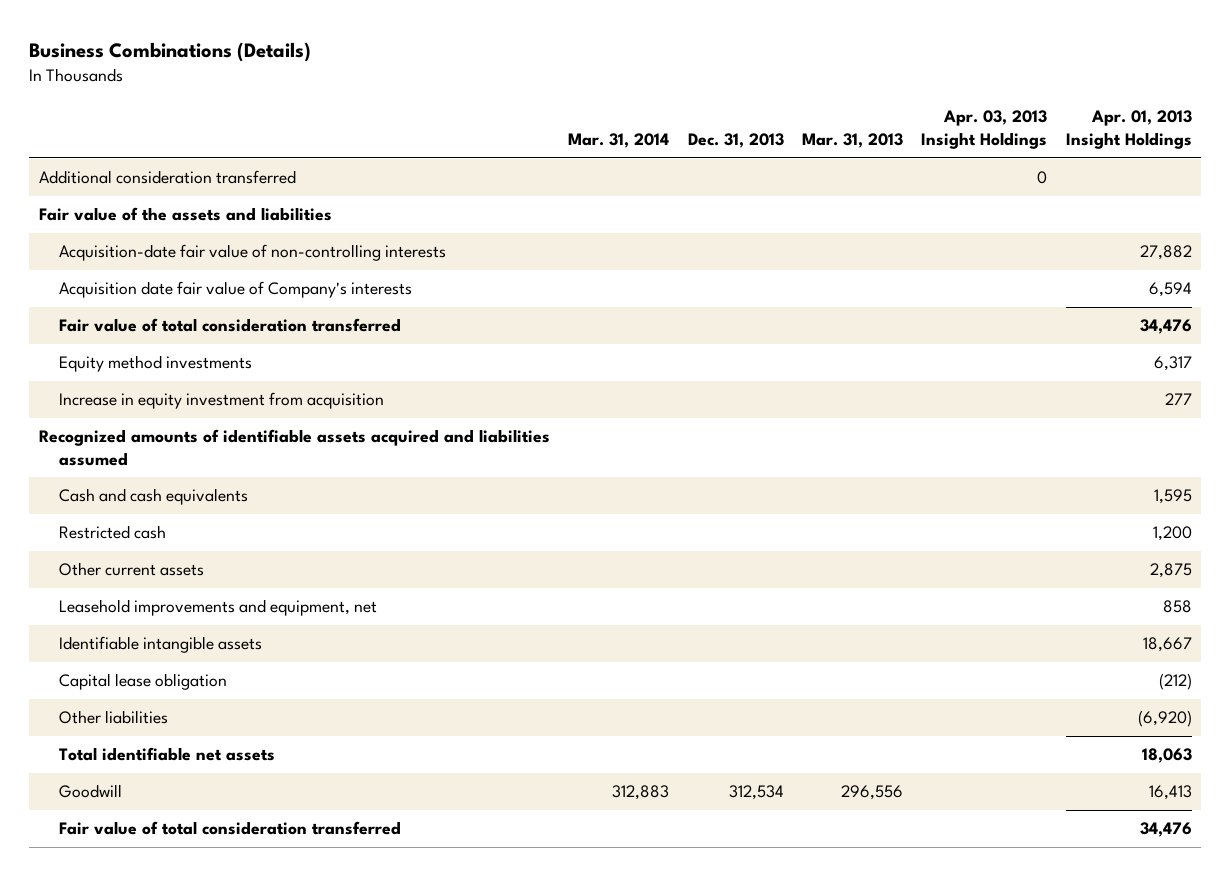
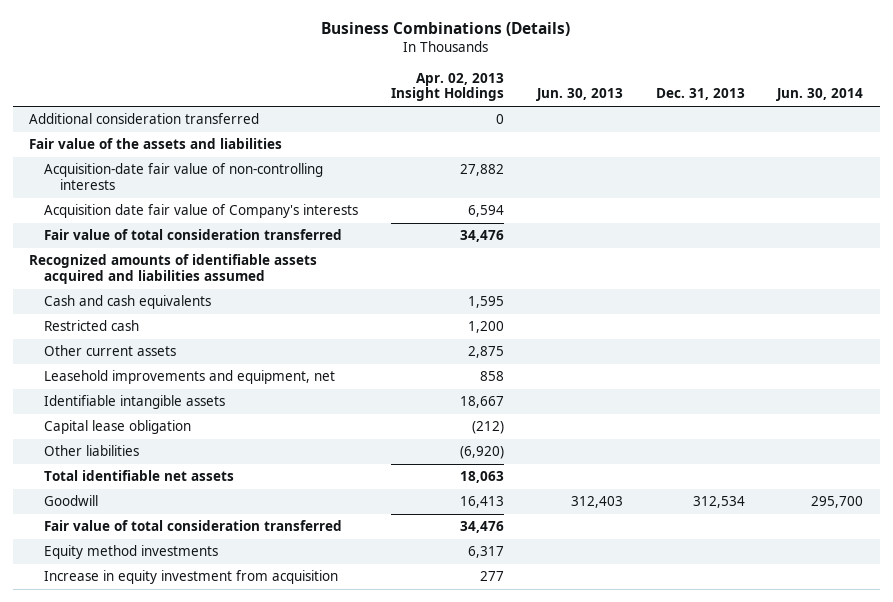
[568,133,670,149] Mar. 31, 2014 -> none
[801,133,903,149] Mar. 31, 2013 -> none
[921,110,1048,150] Apr. 03, 2013 Insight Holdings -> none
[1065,110,1192,150] Apr. 01, 2013 Insight Holdings -> none
none -> [391,72,505,102] Apr. 02, 2013 Insight Holdings
none -> [535,88,623,102] Jun. 30, 2013
none -> [776,88,864,102] Jun. 30, 2014
[58,355,252,373] Equity method investments -> [44,545,219,560] Equity method investments
[58,392,384,410] Increase in equity investment from acquisition -> [44,570,339,585] Increase in equity investment from acquisition

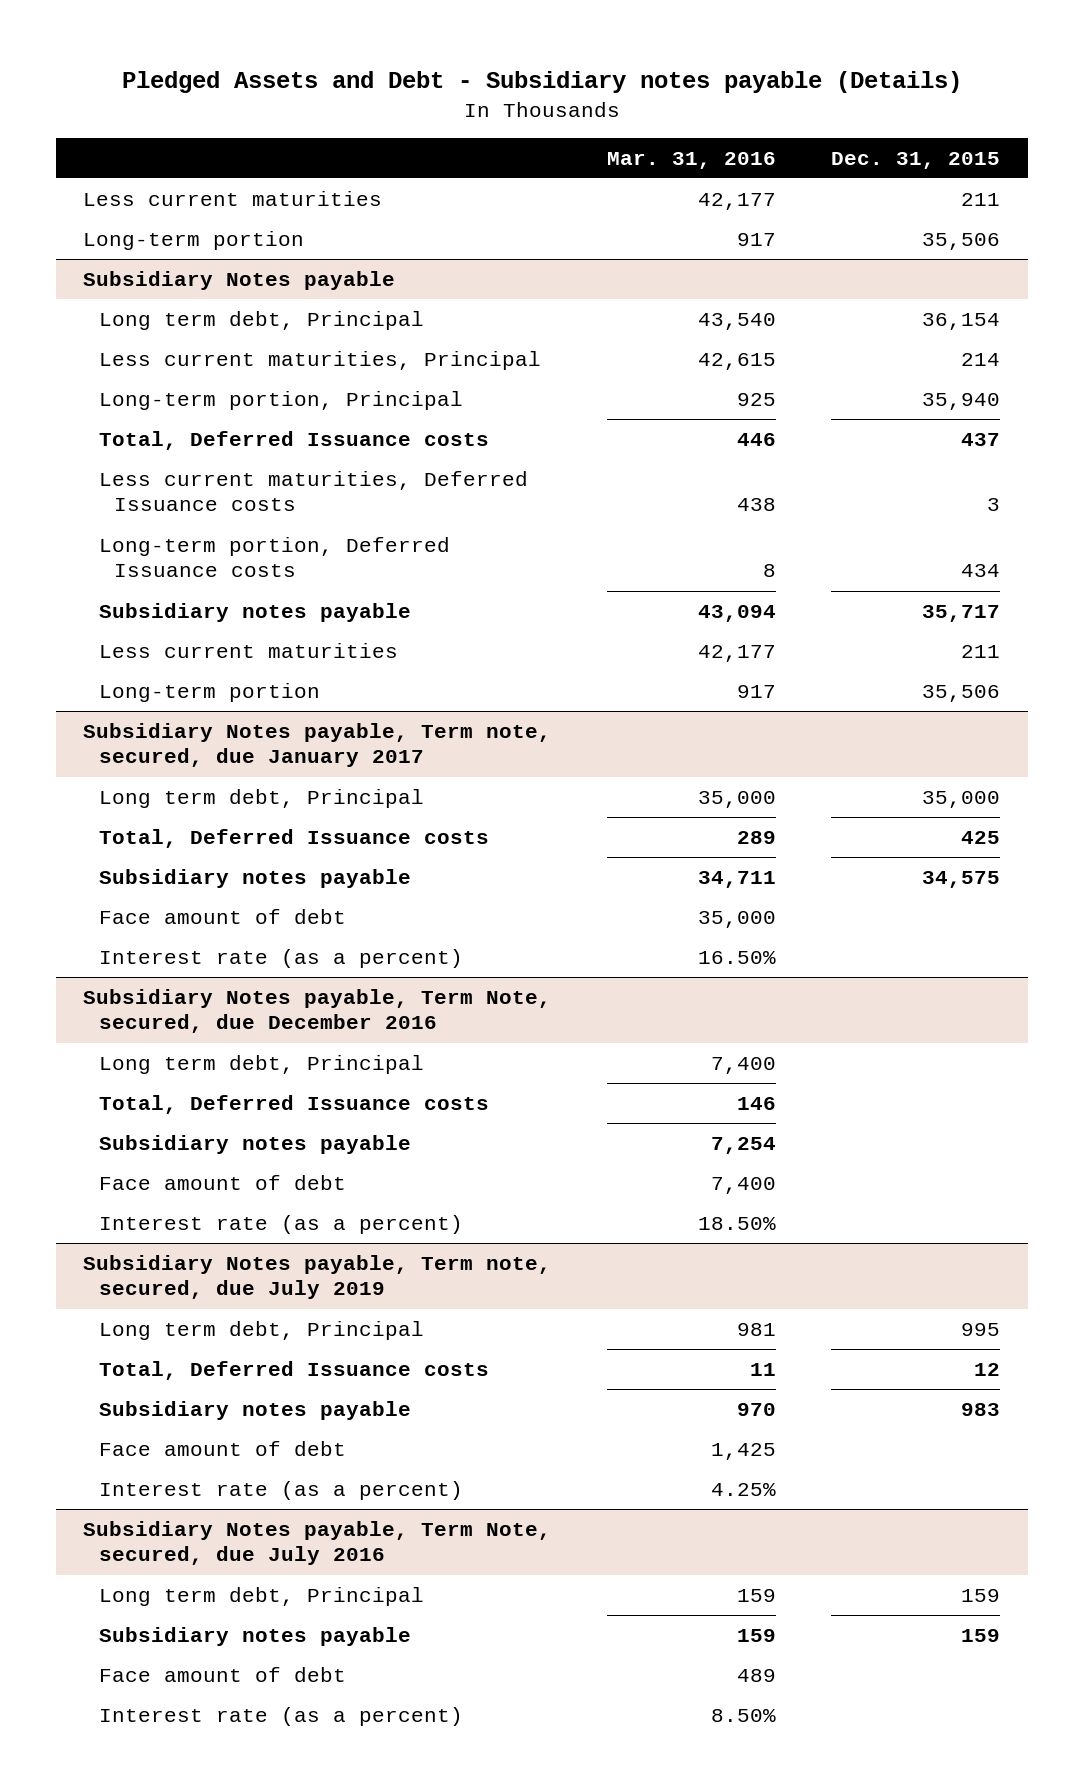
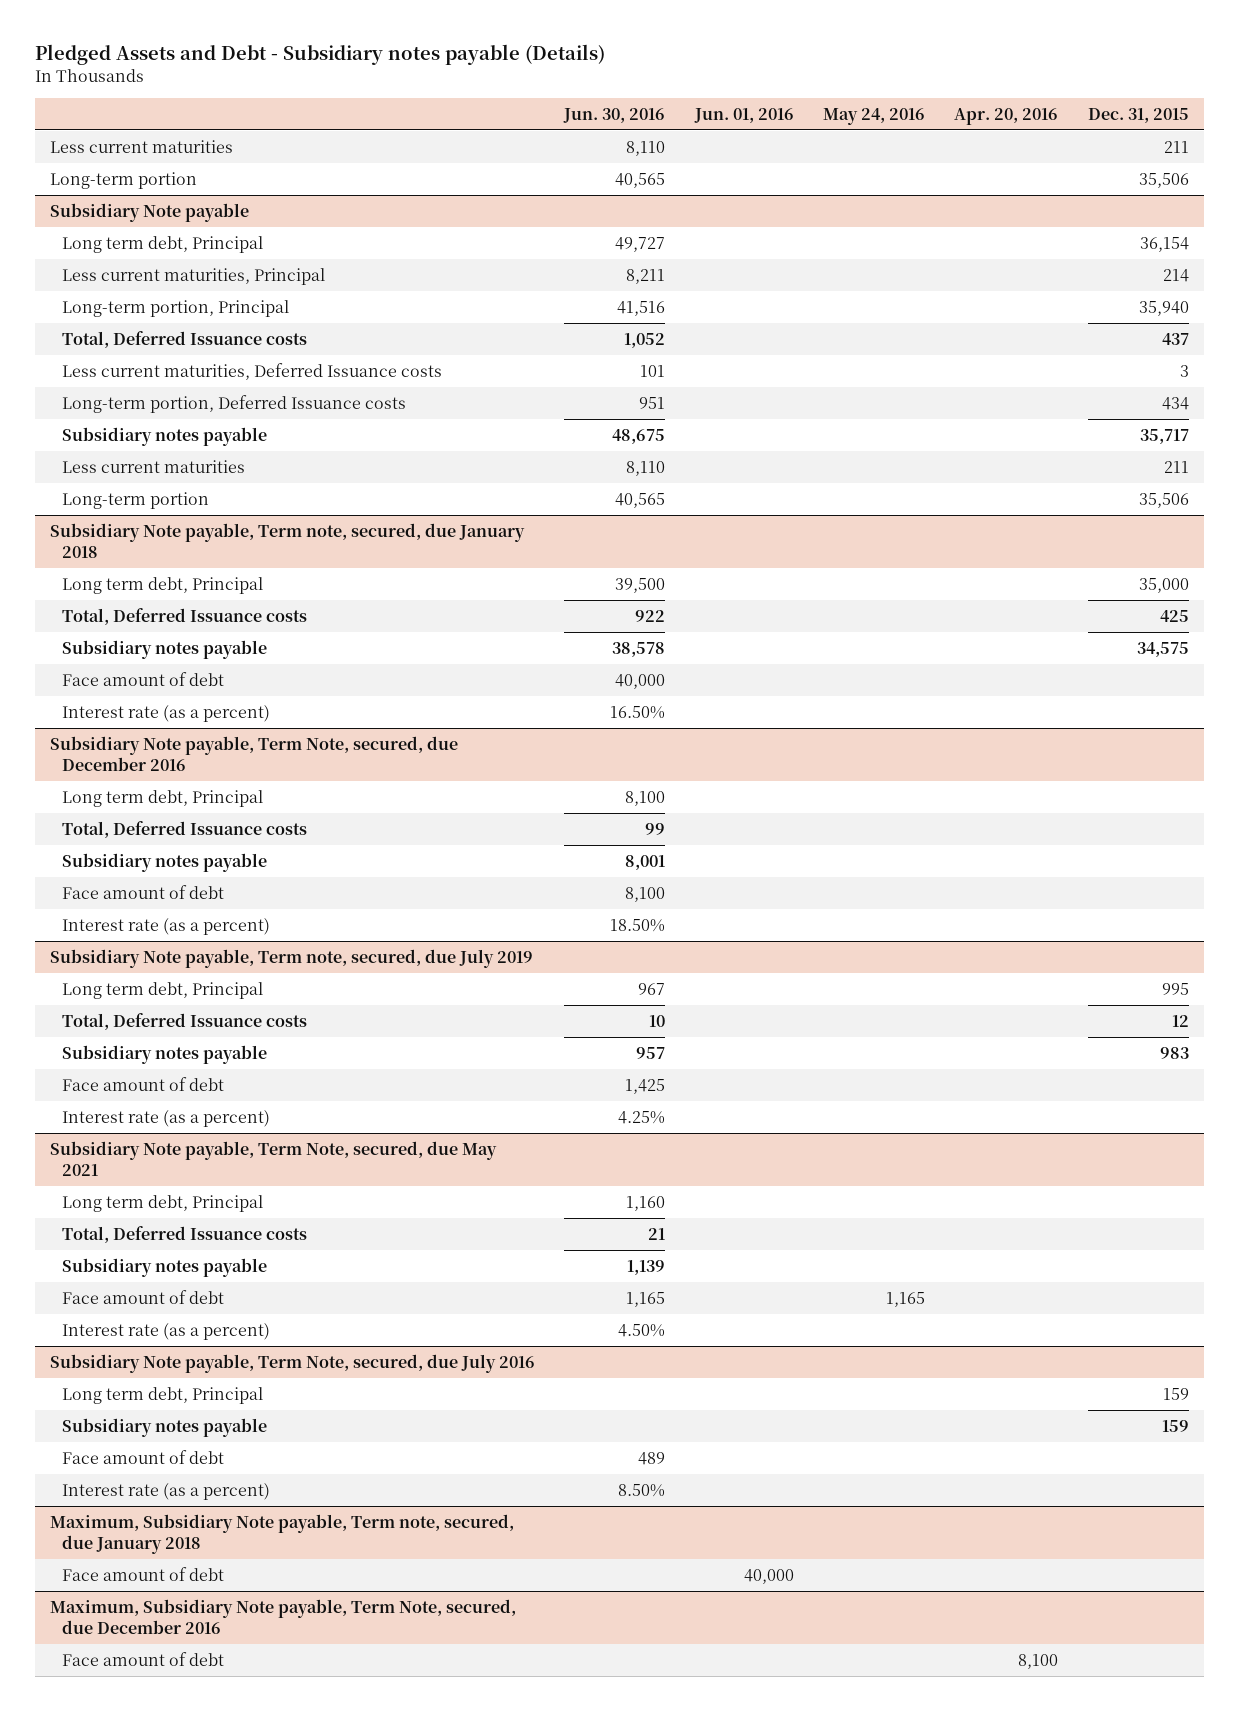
[606,151,776,169] Mar. 31, 2016 -> none
none -> [563,107,666,123] Jun. 30, 2016
none -> [693,107,794,123] Jun. 01, 2016
none -> [823,107,926,125] May 24, 2016
none -> [954,107,1059,125] Apr. 20, 2016
[83,270,396,290] Subsidiary Notes payable -> [49,202,249,222] Subsidiary Note payable
[83,722,552,768] Subsidiary Notes payable, Term note, secured, due January 2017 -> [49,522,525,558] Subsidiary Note payable, Term note, secured, due January 2018
[83,988,552,1034] Subsidiary Notes payable, Term Note, secured, due December 2016 -> [49,735,458,771] Subsidiary Note payable, Term Note, secured, due December 2016
[83,1254,552,1300] Subsidiary Notes payable, Term note, secured, due July 2019 -> [49,948,533,968] Subsidiary Note payable, Term note, secured, due July 2019
none -> [49,1140,497,1176] Subsidiary Note payable, Term Note, secured, due May 2021
none -> [61,1194,263,1212] Long term debt, Principal
none -> [61,1225,307,1243] Total, Deferred Issuance costs
none -> [61,1257,267,1277] Subsidiary notes payable
none -> [61,1289,224,1304] Face amount of debt
none -> [61,1322,270,1340] Interest rate (as a percent)
[83,1520,552,1566] Subsidiary Notes payable, Term Note, secured, due July 2016 -> [49,1353,535,1373] Subsidiary Note payable, Term Note, secured, due July 2016
none -> [49,1513,514,1554] Maximum, Subsidiary Note payable, Term note, secured, due January 2018
none -> [61,1566,224,1581] Face amount of debt
none -> [49,1598,516,1634] Maximum, Subsidiary Note payable, Term Note, secured, due December 2016
none -> [61,1651,224,1666] Face amount of debt

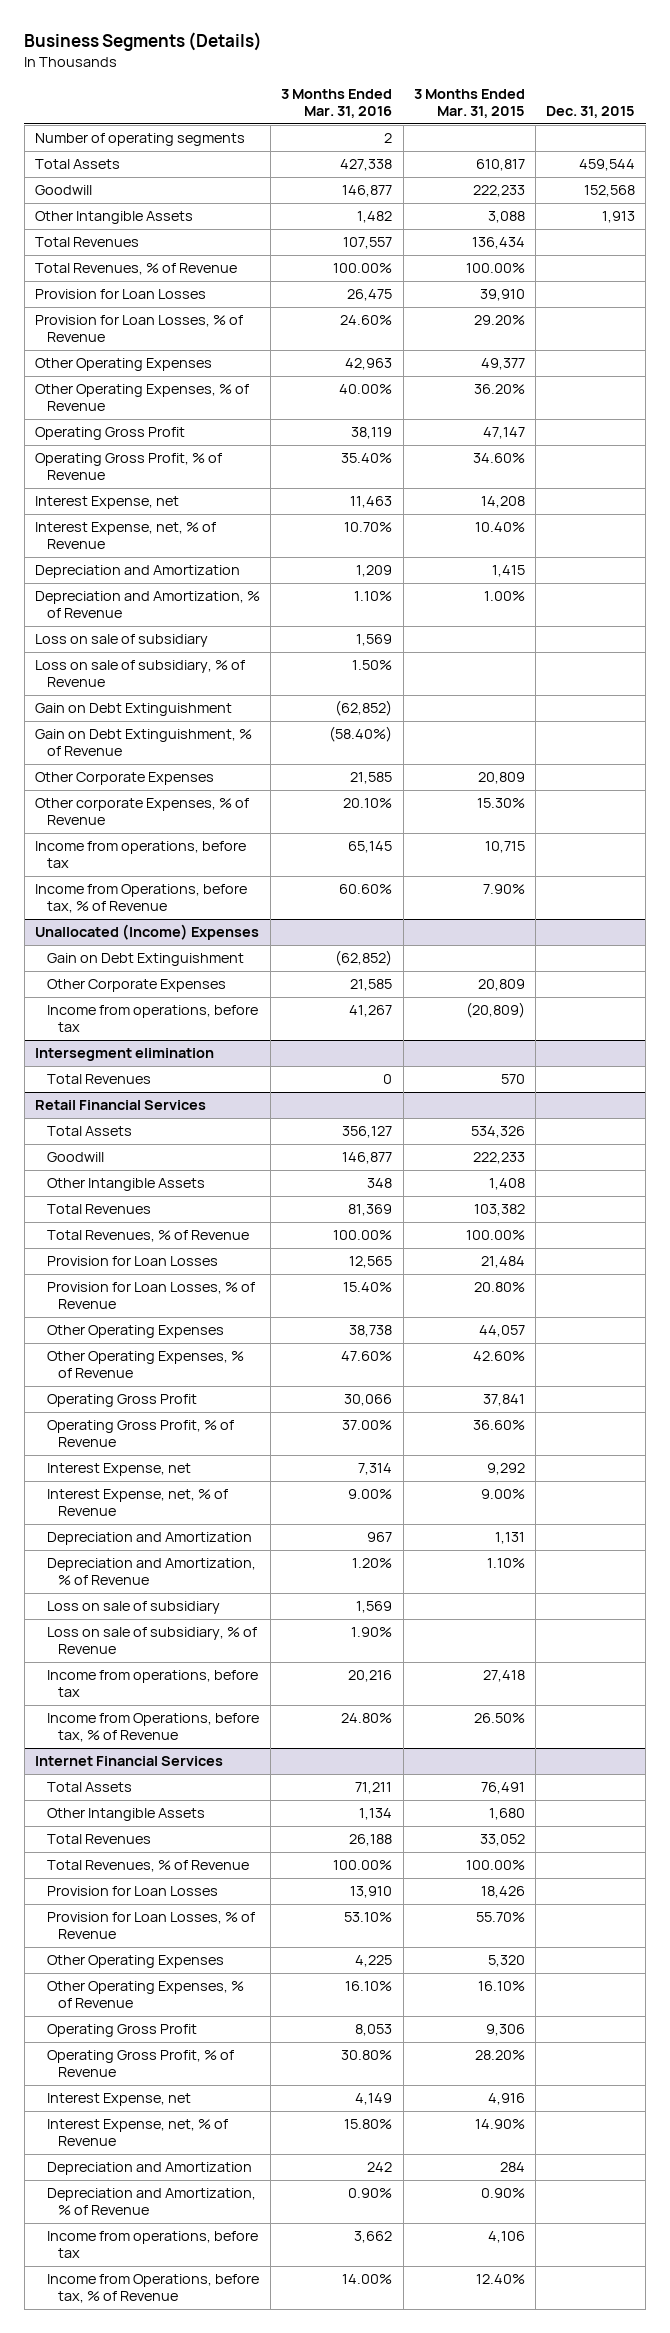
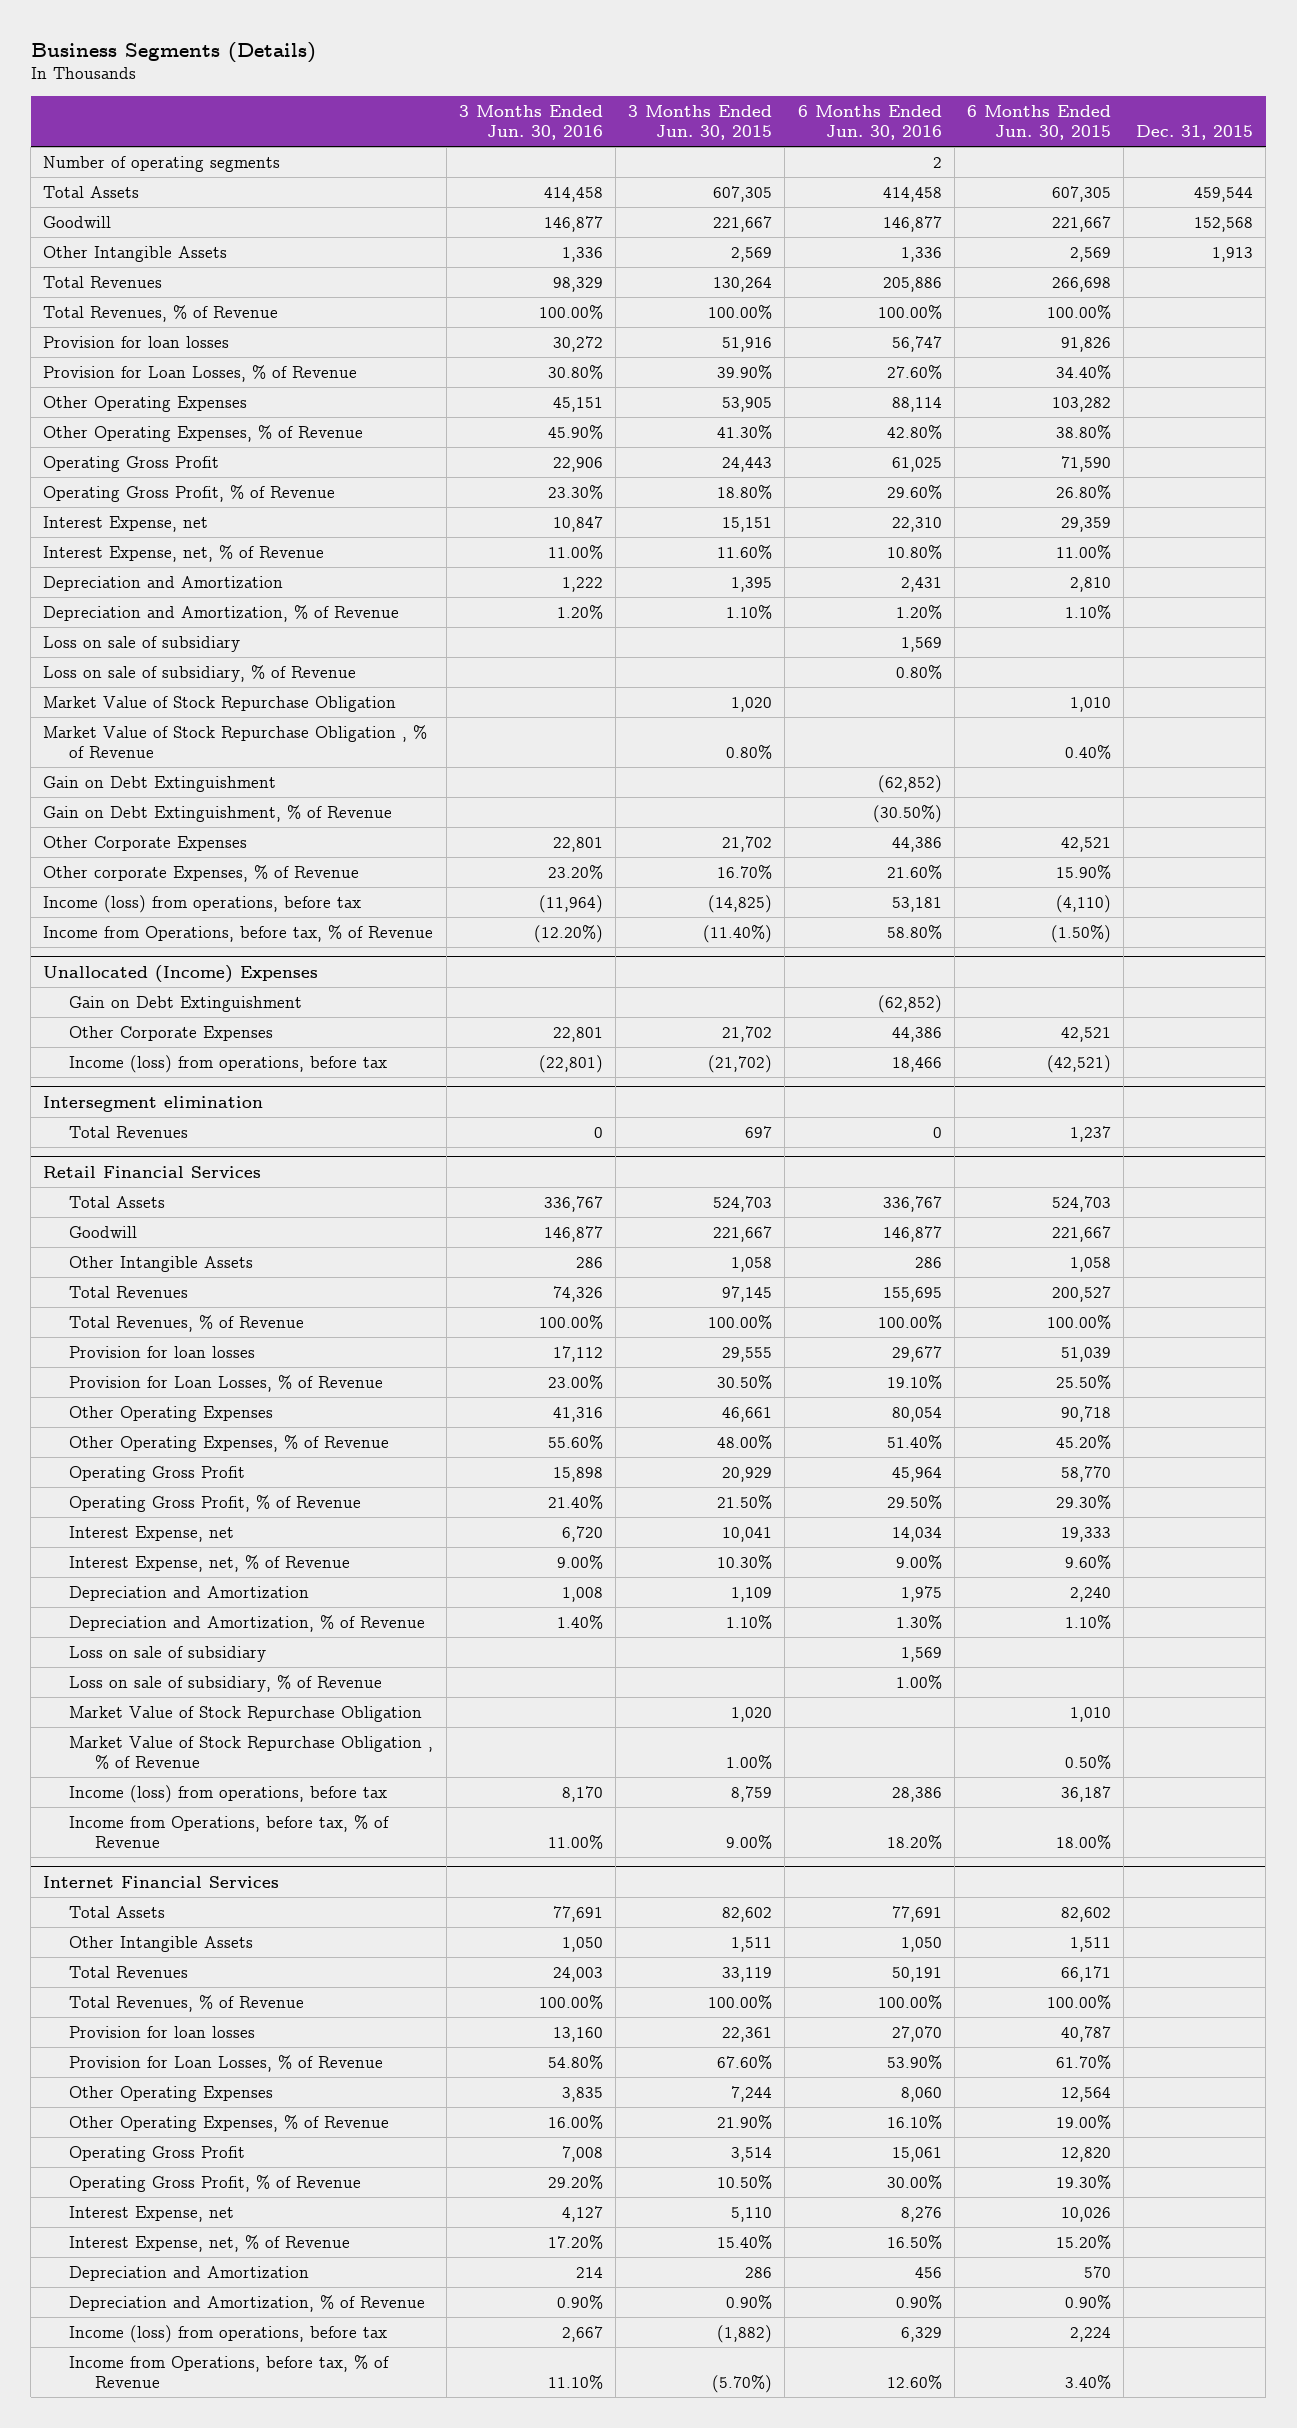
[281,89,393,119] 3 Months Ended Mar. 31, 2016 -> none
[413,89,525,119] 3 Months Ended Mar. 31, 2015 -> none
none -> [458,105,603,141] 3 Months Ended Jun. 30, 2016
none -> [628,105,773,141] 3 Months Ended Jun. 30, 2015
none -> [797,105,942,141] 6 Months Ended Jun. 30, 2016
none -> [966,105,1111,141] 6 Months Ended Jun. 30, 2015
[34,289,206,300] Provision for Loan Losses -> [43,335,230,348] Provision for loan losses
none -> [43,695,397,712] Market Value of Stock Repurchase Obligation
none -> [43,724,428,758] Market Value of Stock Repurchase Obligation , % of Revenue
[34,841,246,869] Income from operations, before tax -> [43,894,362,913] Income (loss) from operations, before tax
[46,1005,258,1033] Income from operations, before tax -> [68,1054,387,1073] Income (loss) from operations, before tax
[46,1256,218,1267] Provision for Loan Losses -> [68,1345,255,1358] Provision for loan losses
none -> [68,1705,422,1722] Market Value of Stock Repurchase Obligation
none -> [68,1735,433,1769] Market Value of Stock Repurchase Obligation , % of Revenue
[46,1670,258,1698] Income from operations, before tax -> [68,1784,387,1803] Income (loss) from operations, before tax
[46,1886,218,1897] Provision for Loan Losses -> [68,2025,255,2038] Provision for loan losses
[46,2231,258,2259] Income from operations, before tax -> [68,2324,387,2343] Income (loss) from operations, before tax

